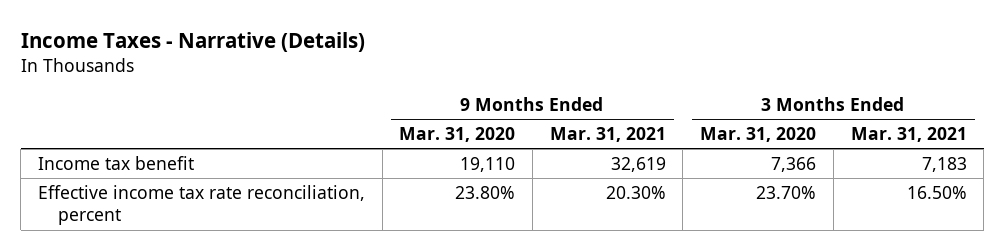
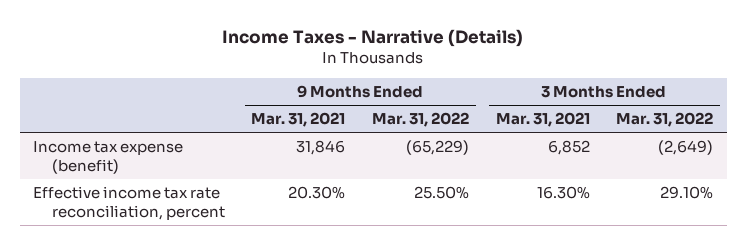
[399,127,516,143] Mar. 31, 2020 -> none
[700,127,817,143] Mar. 31, 2020 -> none
none -> [372,112,470,128] Mar. 31, 2022
none -> [616,112,714,128] Mar. 31, 2022
[37,156,194,171] Income tax benefit -> [33,140,184,175] Income tax expense (benefit)
[610,157,666,173] 32,619 -> [296,139,346,155] 31,846
[921,157,967,173] 7,183 -> [547,139,590,155] 6,852
[906,186,967,200] 16.50% -> [536,185,590,199] 16.30%

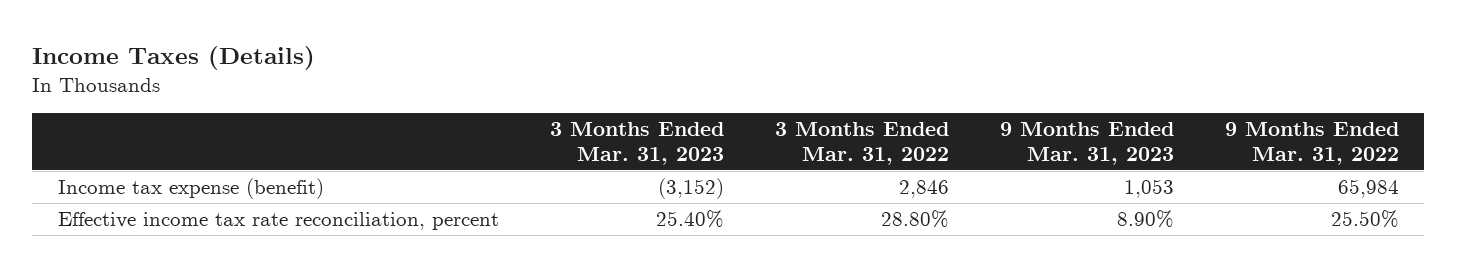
[222,29,524,48] Income Taxes - Narrative (Details) -> [32,46,316,71] Income Taxes (Details)
[251,112,346,128] Mar. 31, 2021 -> none
[495,112,590,128] Mar. 31, 2021 -> none
none -> [549,121,724,166] 3 Months Ended Mar. 31, 2023
none -> [999,121,1174,166] 9 Months Ended Mar. 31, 2023
[406,139,470,155] (65,229) -> [1337,178,1399,198] 65,984
[658,139,714,155] (2,649) -> [898,179,949,198] 2,846
[660,185,714,199] 29.10% -> [880,209,949,228] 28.80%

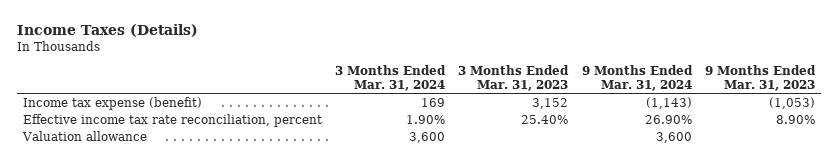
[774,121,949,166] 3 Months Ended Mar. 31, 2022 -> none
[1224,121,1399,166] 9 Months Ended Mar. 31, 2022 -> none
none -> [335,65,447,92] 3 Months Ended Mar. 31, 2024
none -> [581,65,693,92] 9 Months Ended Mar. 31, 2024
[657,177,724,199] (3,152) -> [532,97,569,109] 3,152
[1123,178,1174,198] 1,053 -> [768,96,815,109] (1,053)
none -> [22,130,148,141] Valuation allowance

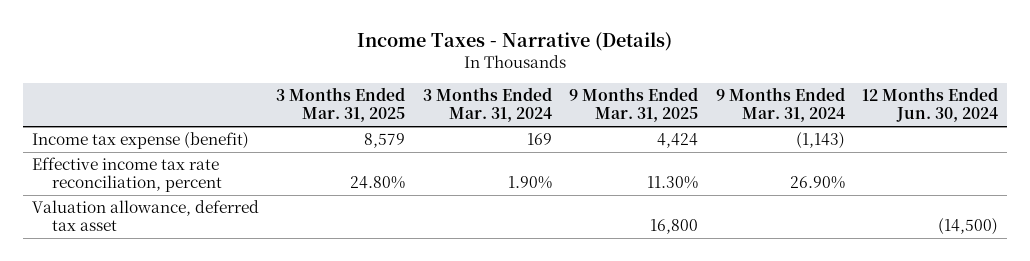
[16,23,198,37] Income Taxes (Details) -> [357,32,673,52] Income Taxes - Narrative (Details)
[458,65,570,92] 3 Months Ended Mar. 31, 2023 -> none
[704,65,816,92] 9 Months Ended Mar. 31, 2023 -> none
none -> [276,87,406,123] 3 Months Ended Mar. 31, 2025
none -> [569,87,699,123] 9 Months Ended Mar. 31, 2025
none -> [862,87,999,123] 12 Months Ended Jun. 30, 2024
[22,130,148,141] Valuation allowance -> none
none -> [31,200,259,232] Valuation allowance, deferred tax asset

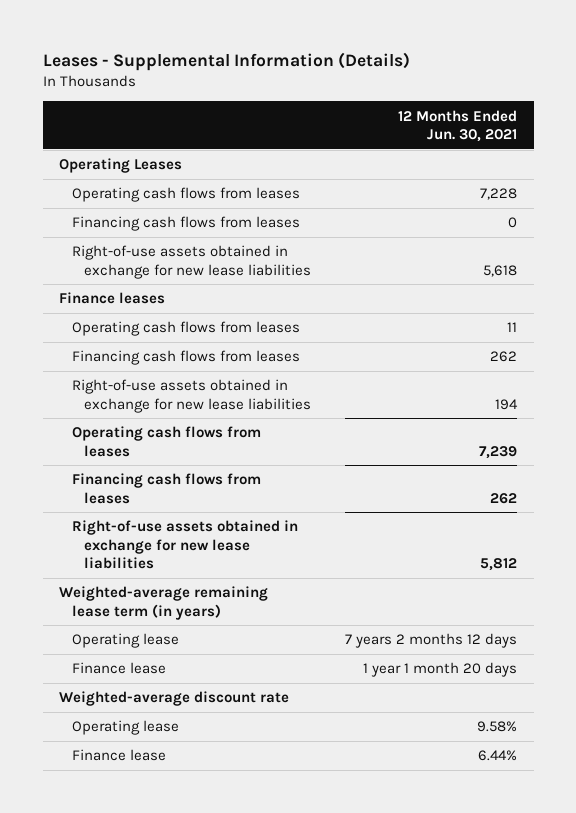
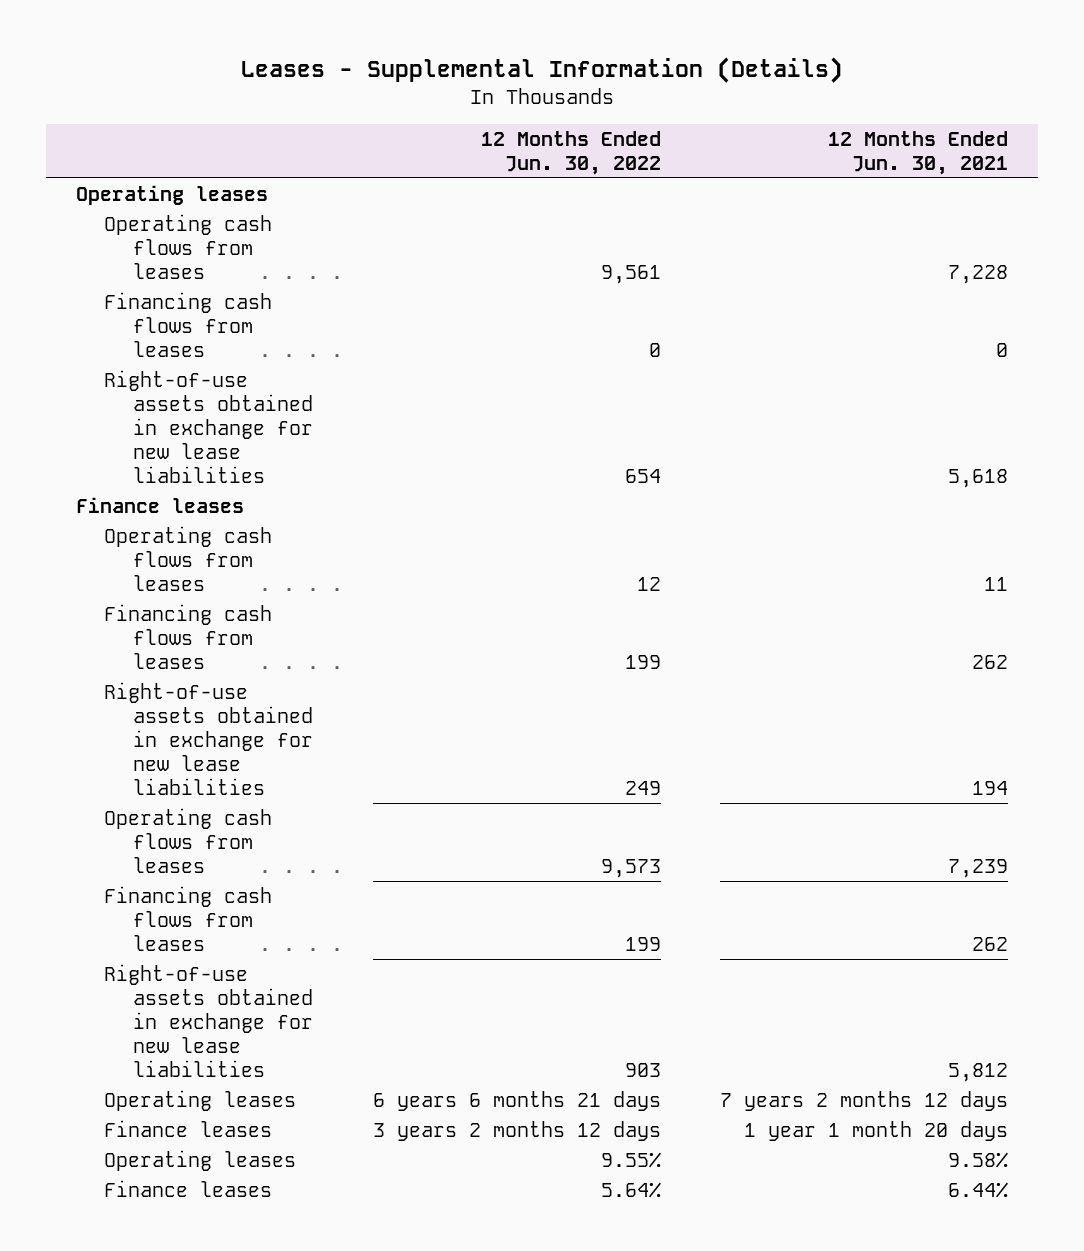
none -> [480,130,661,175] 12 Months Ended Jun. 30, 2022
[59,158,183,174] Operating Leases -> [75,185,268,206] Operating leases
[59,586,269,620] Weighted-average remaining lease term (in years) -> none
[59,691,290,707] Weighted-average discount rate -> none
[71,633,179,649] Operating lease -> [104,1090,297,1112] Operating leases
[71,662,166,675] Finance lease -> [104,1120,273,1138] Finance leases
[71,720,179,736] Operating lease -> [104,1150,297,1172] Operating leases
[71,749,166,762] Finance lease -> [104,1180,273,1198] Finance leases

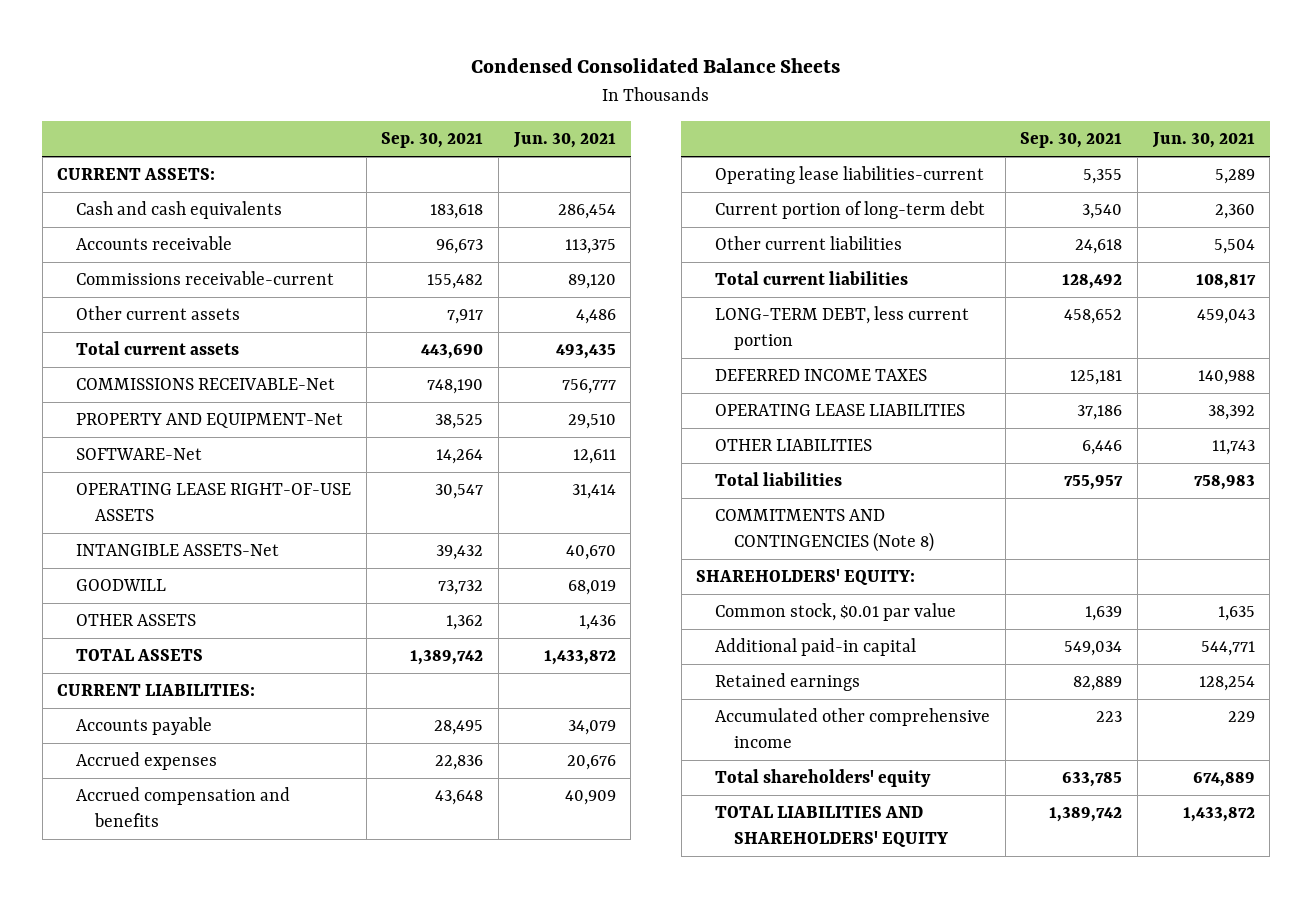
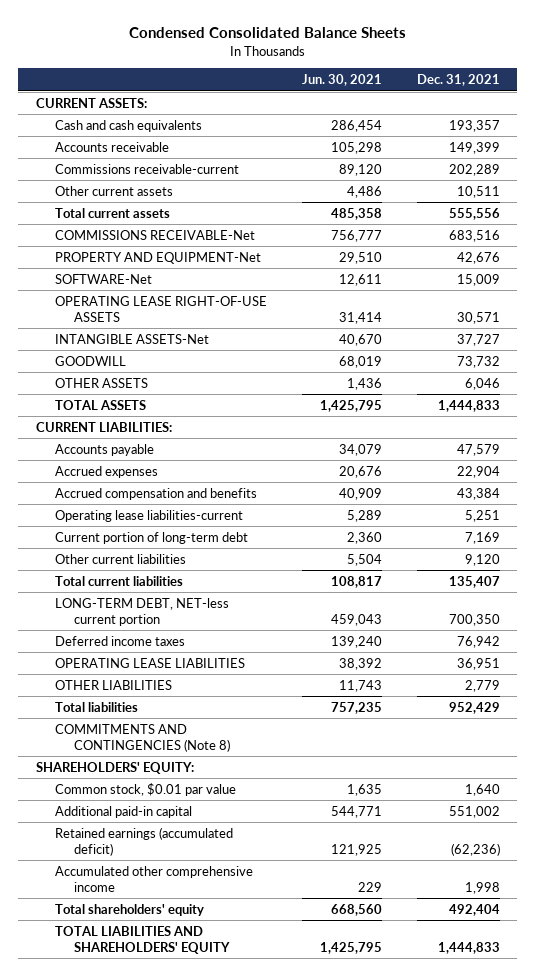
[381,132,484,149] Sep. 30, 2021 -> none
none -> [416,74,500,87] Dec. 31, 2021
[564,239,616,255] 113,375 -> [330,141,382,154] 105,298
[555,344,616,360] 493,435 -> [330,207,382,220] 485,358
[543,650,616,666] 1,433,872 -> [319,399,382,412] 1,425,795
[714,306,969,351] LONG-TERM DEBT, less current portion -> [54,597,229,626] LONG-TERM DEBT, NET-less current portion
[714,369,927,382] DEFERRED INCOME TAXES -> [54,635,185,646] Deferred income taxes
[1197,370,1255,386] 140,988 -> [330,635,382,648] 139,240
[1193,475,1255,491] 758,983 -> [330,701,382,714] 757,235
[714,673,860,692] Retained earnings -> [54,826,233,856] Retained earnings (accumulated deficit)
[1198,676,1255,692] 128,254 -> [330,843,382,856] 121,925
[1192,772,1255,788] 674,889 -> [330,903,382,916] 668,560
[1182,807,1255,823] 1,433,872 -> [319,941,382,954] 1,425,795

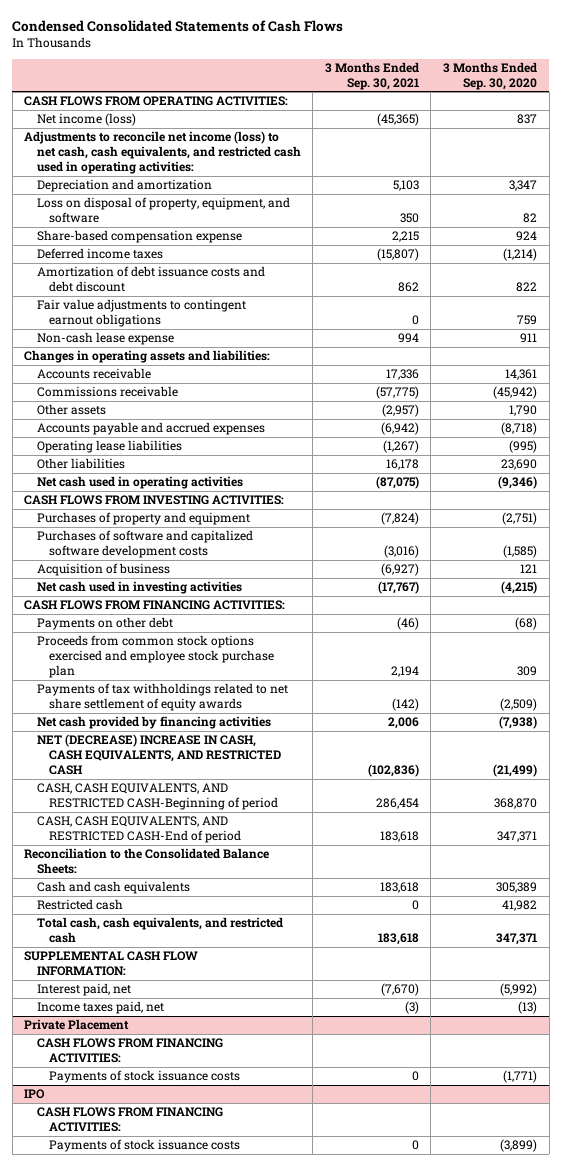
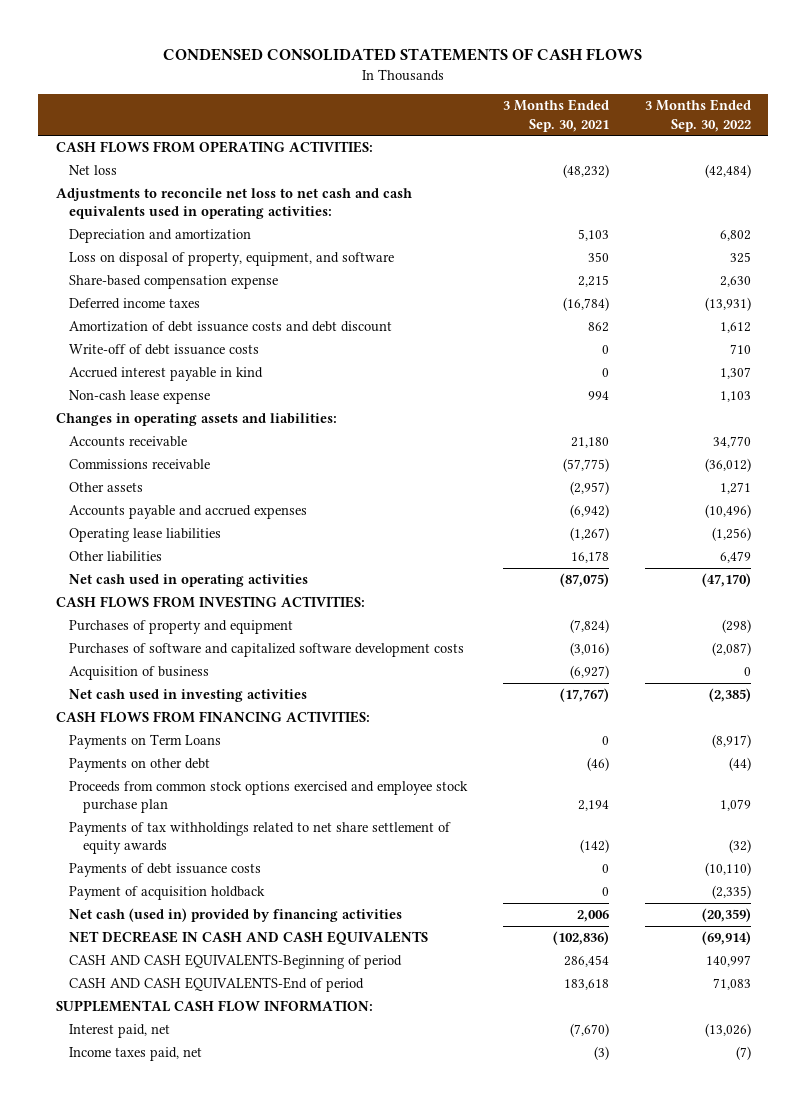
[12,19,344,32] Condensed Consolidated Statements of Cash Flows -> [163,48,643,62] CONDENSED CONSOLIDATED STATEMENTS OF CASH FLOWS
[442,61,537,90] 3 Months Ended Sep. 30, 2020 -> none
none -> [644,99,751,132] 3 Months Ended Sep. 30, 2022
[36,113,136,127] Net income (loss) -> [69,165,118,176] Net loss
[376,113,419,127] (45,365) -> [562,164,609,179] (48,232)
[24,131,301,174] Adjustments to reconcile net income (loss) to net cash, cash equivalents, and restricted cash used in operating activities: -> [55,188,412,220] Adjustments to reconcile net loss to net cash and cash equivalents used in operating activities:
[376,248,419,262] (15,807) -> [562,297,609,312] (16,784)
[36,299,246,328] Fair value adjustments to contingent earnout obligations -> none
none -> [69,344,260,356] Write-off of debt issuance costs
none -> [69,367,264,382] Accrued interest payable in kind
[385,369,419,381] 17,336 -> [570,437,609,449] 21,180
none -> [69,734,222,750] Payments on Term Loans
[24,848,270,875] Reconciliation to the Consolidated Balance Sheets: -> none
[36,881,190,895] Cash and cash equivalents -> none
[36,899,123,911] Restricted cash -> none
[36,917,283,944] Total cash, cash equivalents, and restricted cash -> none
none -> [69,863,262,878] Payments of debt issuance costs
none -> [69,886,266,901] Payment of acquisition holdback
[36,716,271,730] Net cash provided by financing activities -> [69,908,403,923] Net cash (used in) provided by financing activities
[36,734,281,775] NET (DECREASE) INCREASE IN CASH, CASH EQUIVALENTS, AND RESTRICTED CASH -> [69,931,429,946] NET DECREASE IN CASH AND CASH EQUIVALENTS
[36,783,278,811] CASH, CASH EQUIVALENTS, AND RESTRICTED CASH-Beginning of period -> [69,954,403,970] CASH AND CASH EQUIVALENTS-Beginning of period
[36,816,241,844] CASH, CASH EQUIVALENTS, AND RESTRICTED CASH-End of period -> [69,977,365,993] CASH AND CASH EQUIVALENTS-End of period
[24,1019,130,1031] Private Placement -> none
[36,1038,223,1064] CASH FLOWS FROM FINANCING ACTIVITIES: -> none
[48,1070,240,1084] Payments of stock issuance costs -> none
[24,1089,46,1100] IPO -> none
[36,1107,223,1133] CASH FLOWS FROM FINANCING ACTIVITIES: -> none
[48,1139,240,1153] Payments of stock issuance costs -> none

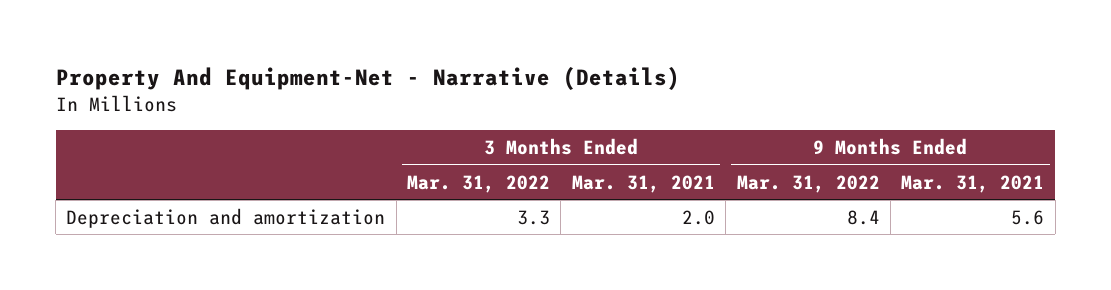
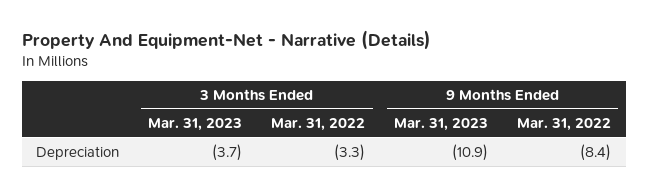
[571,174,715,193] Mar. 31, 2021 -> none
[901,174,1045,193] Mar. 31, 2021 -> none
none -> [148,117,243,131] Mar. 31, 2023
none -> [394,117,489,131] Mar. 31, 2023
[66,207,386,228] Depreciation and amortization -> [36,145,120,160] Depreciation
[517,209,551,225] 3.3 -> [334,143,366,161] (3.3)
[846,209,880,225] 8.4 -> [580,143,612,161] (8.4)

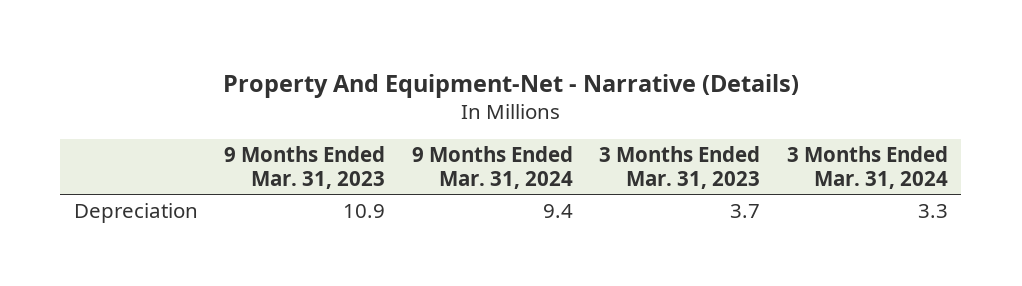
[271,117,366,131] Mar. 31, 2022 -> none
[517,117,612,131] Mar. 31, 2022 -> none
none -> [411,146,573,189] 9 Months Ended Mar. 31, 2024
none -> [787,146,949,189] 3 Months Ended Mar. 31, 2024
[212,143,243,161] (3.7) -> [730,204,761,219] 3.7
[452,143,489,161] (10.9) -> [343,204,386,219] 10.9

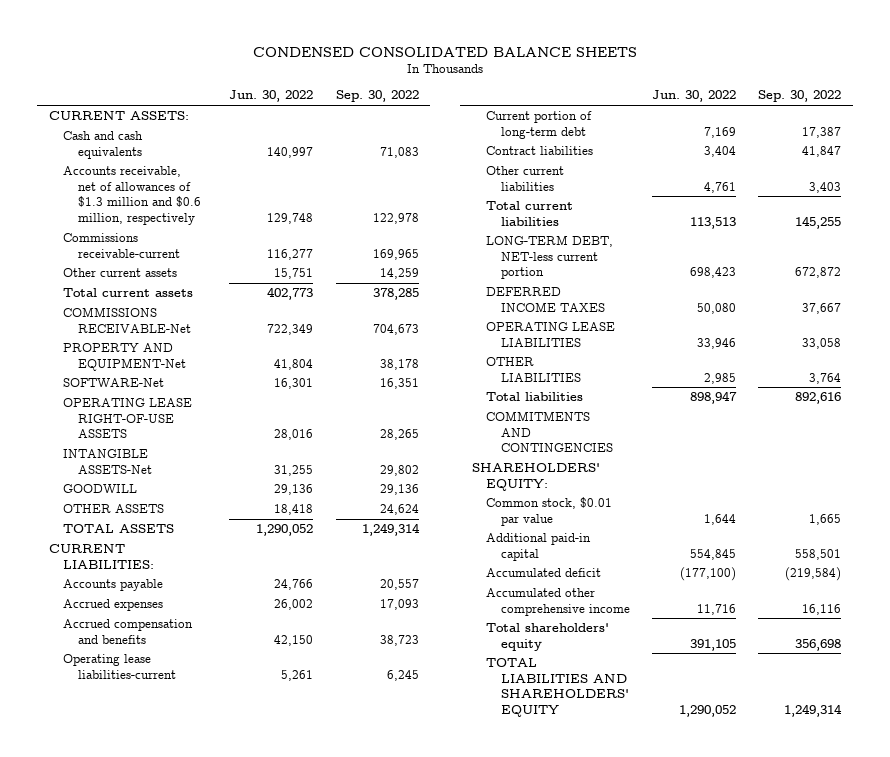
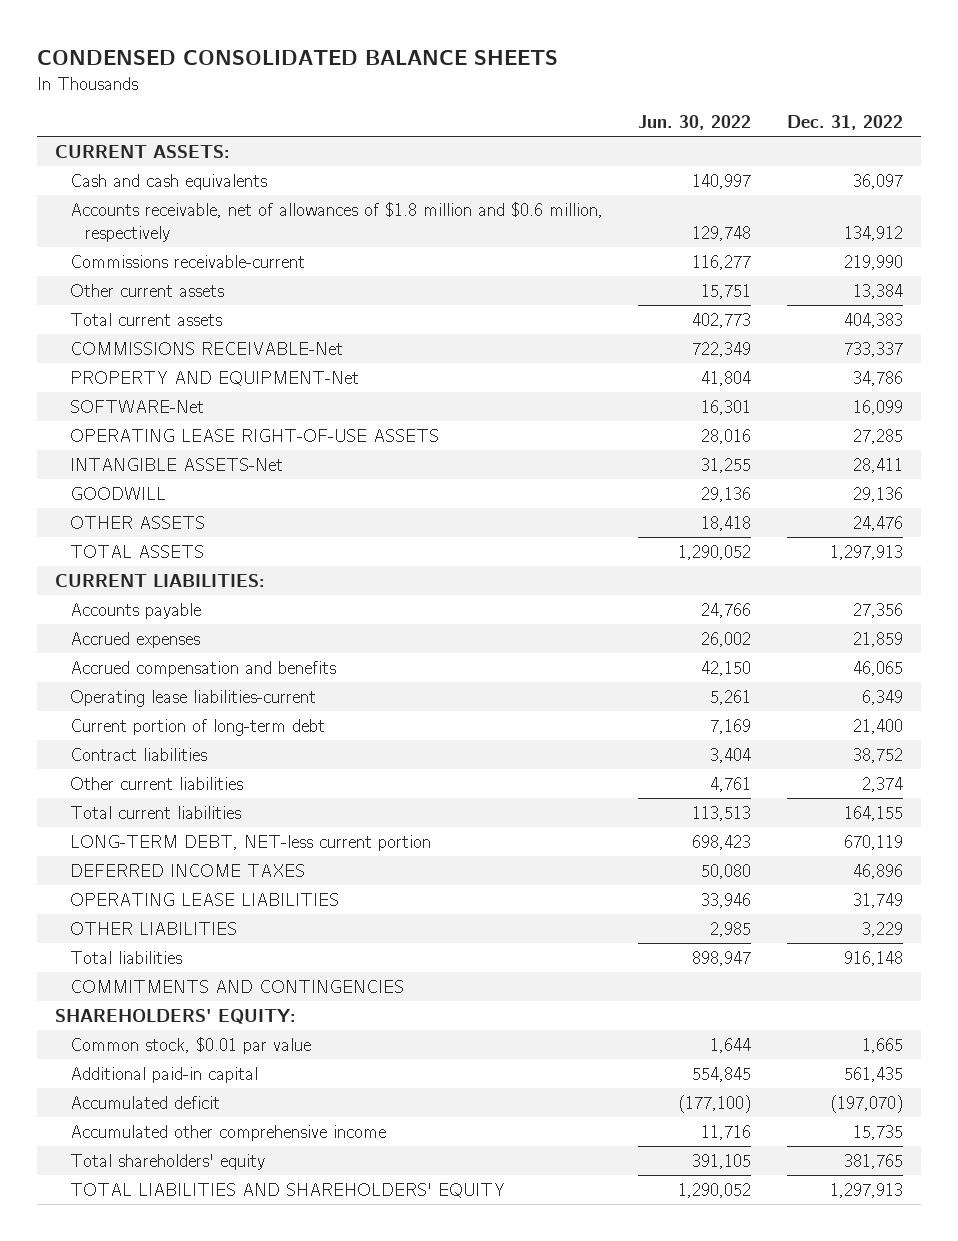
[335,90,419,103] Sep. 30, 2022 -> none
none -> [786,115,903,131] Dec. 31, 2022
[63,166,201,226] Accounts receivable, net of allowances of $1.3 million and $0.6 million, respectively -> [69,201,603,243] Accounts receivable, net of allowances of $1.8 million and $0.6 million, respectively

